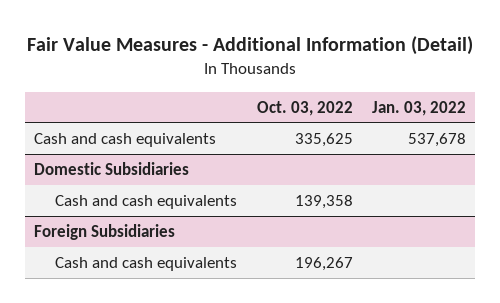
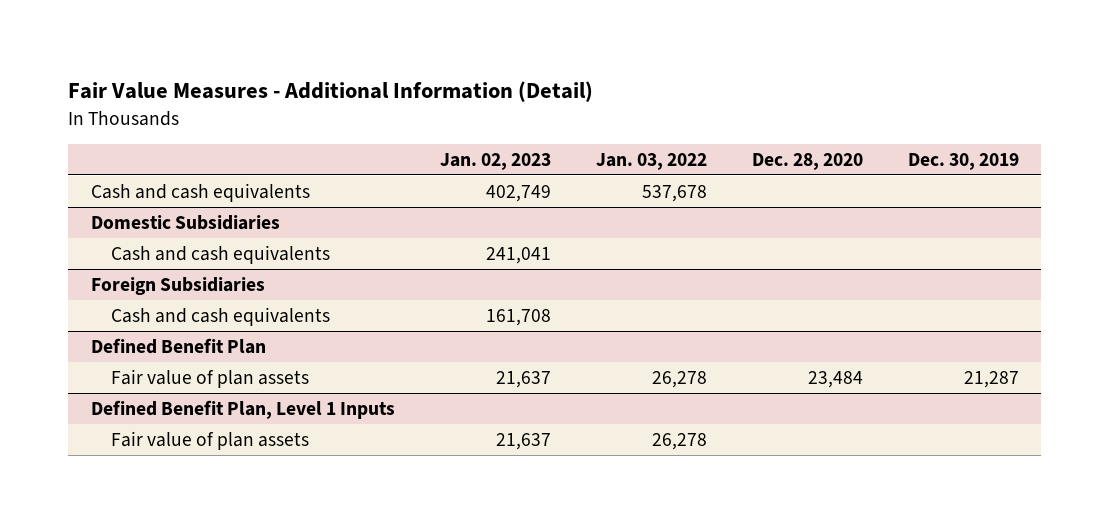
[256,100,353,116] Oct. 03, 2022 -> none
none -> [439,152,551,170] Jan. 02, 2023
none -> [751,152,863,170] Dec. 28, 2020
none -> [907,152,1019,170] Dec. 30, 2019
none -> [90,337,266,354] Defined Benefit Plan
none -> [110,368,309,388] Fair value of plan assets
none -> [90,399,395,419] Defined Benefit Plan, Level 1 Inputs
none -> [110,430,309,450] Fair value of plan assets

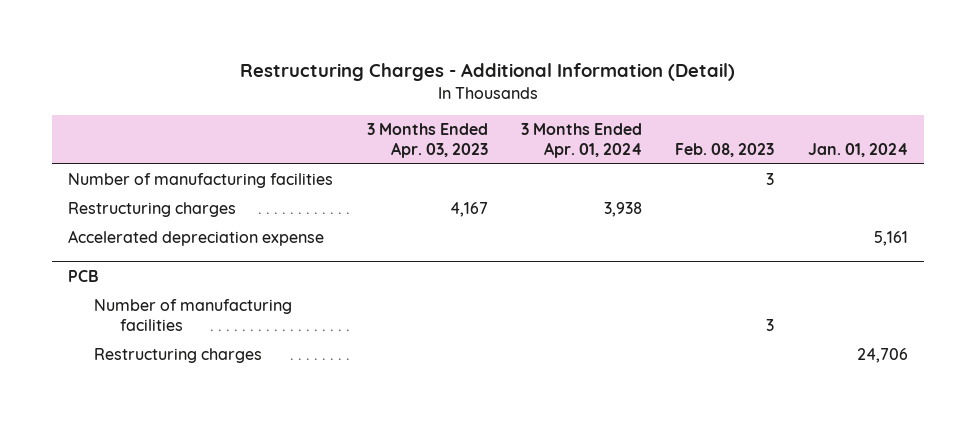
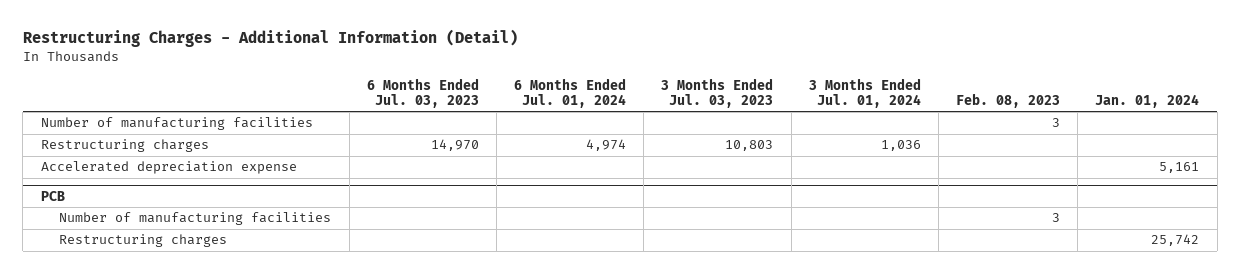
[366,123,488,159] 3 Months Ended Apr. 03, 2023 -> none
[521,123,643,159] 3 Months Ended Apr. 01, 2024 -> none
none -> [366,77,479,109] 6 Months Ended Jul. 03, 2023
none -> [514,77,627,109] 6 Months Ended Jul. 01, 2024
none -> [661,77,774,109] 3 Months Ended Jul. 03, 2023
none -> [808,77,921,109] 3 Months Ended Jul. 01, 2024
[856,348,908,364] 24,706 -> [1151,234,1200,247] 25,742

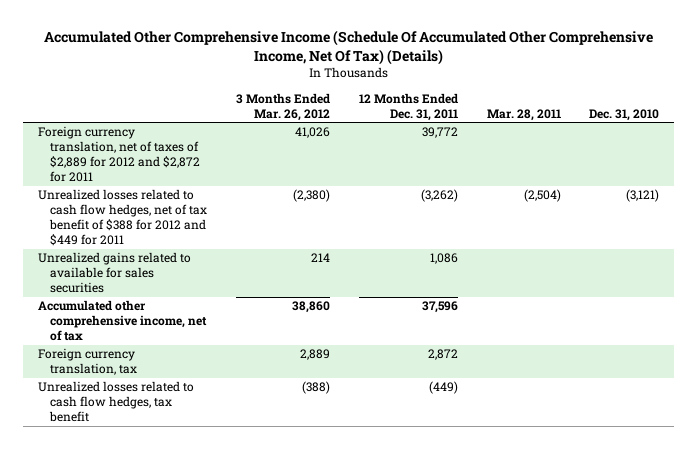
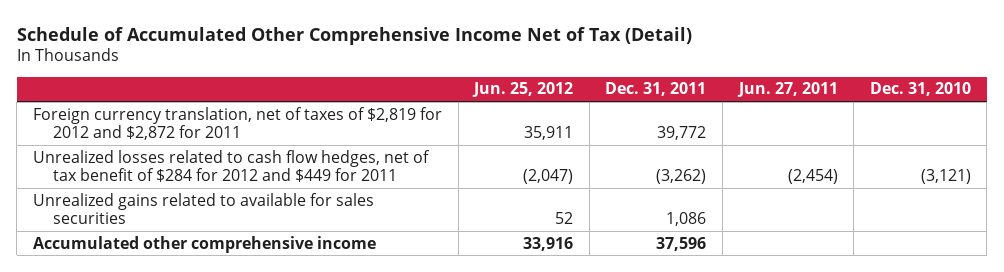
[43,30,653,65] Accumulated Other Comprehensive Income (Schedule Of Accumulated Other Comprehensive Income, Net Of Tax) (Details) -> [16,26,692,45] Schedule of Accumulated Other Comprehensive Income Net of Tax (Detail)
[236,92,331,121] 3 Months Ended Mar. 26, 2012 -> none
[358,92,458,121] 12 Months Ended Dec. 31, 2011 -> none
[486,108,561,121] Mar. 28, 2011 -> none
none -> [472,82,574,98] Jun. 25, 2012
none -> [605,82,707,97] Dec. 31, 2011
none -> [736,82,838,98] Jun. 27, 2011
[37,126,201,183] Foreign currency translation, net of taxes of $2,889 for 2012 and $2,872 for 2011 -> [32,106,442,141] Foreign currency translation, net of taxes of $2,819 for 2012 and $2,872 for 2011
[37,189,208,247] Unrealized losses related to cash flow hedges, net of tax benefit of $388 for 2012 and $449 for 2011 -> [32,149,430,183] Unrealized losses related to cash flow hedges, net of tax benefit of $284 for 2012 and $449 for 2011
[37,348,138,376] Foreign currency translation, tax -> none
[37,381,194,423] Unrealized losses related to cash flow hedges, tax benefit -> none
[37,300,208,342] Accumulated other comprehensive income, net of tax -> [32,235,376,253] Accumulated other comprehensive income

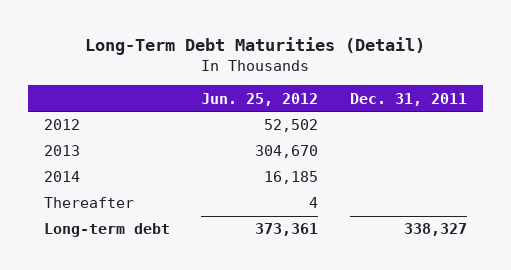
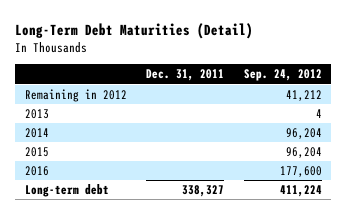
[201,92,319,106] Jun. 25, 2012 -> none
none -> [243,69,322,82] Sep. 24, 2012
[43,119,80,131] 2012 -> [24,89,127,103] Remaining in 2012
[43,197,134,209] Thereafter -> none
none -> [24,147,49,158] 2015
none -> [24,166,49,177] 2016

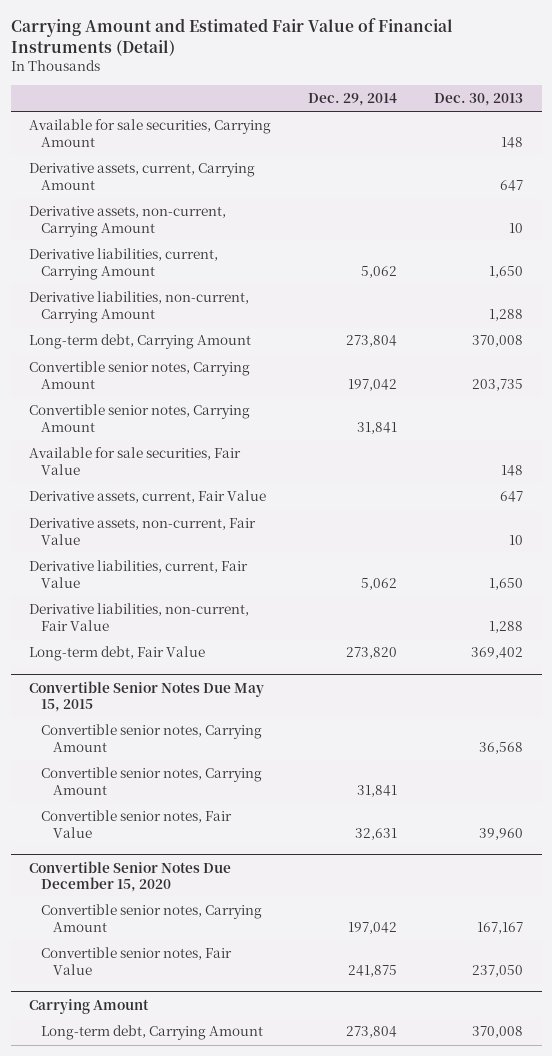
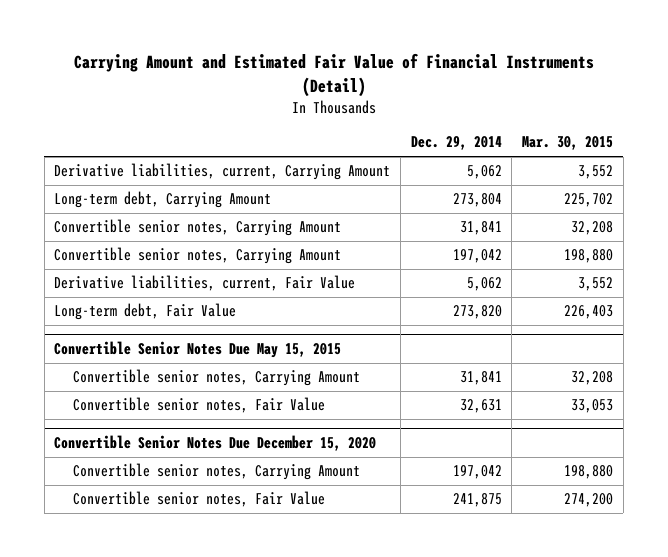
[434,92,524,106] Dec. 30, 2013 -> none
none -> [522,136,614,151] Mar. 30, 2015
[29,119,272,147] Available for sale securities, Carrying Amount -> none
[29,163,256,190] Derivative assets, current, Carrying Amount -> none
[29,206,227,237] Derivative assets, non-current, Carrying Amount -> none
[29,291,250,323] Derivative liabilities, non-current, Carrying Amount -> none
[29,447,242,475] Available for sale securities, Fair Value -> none
[29,490,267,504] Derivative assets, current, Fair Value -> none
[29,518,257,545] Derivative assets, non-current, Fair Value -> none
[29,361,251,389] Convertible senior notes, Carrying Amount -> [54,247,342,265] Convertible senior notes, Carrying Amount
[29,603,250,631] Derivative liabilities, non-current, Fair Value -> none
[41,724,263,752] Convertible senior notes, Carrying Amount -> none
[29,998,150,1014] Carrying Amount -> none
[41,1025,264,1041] Long-term debt, Carrying Amount -> none

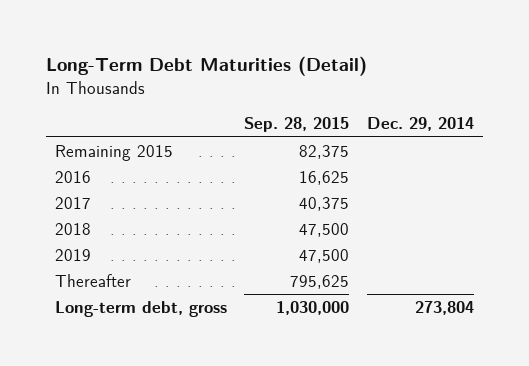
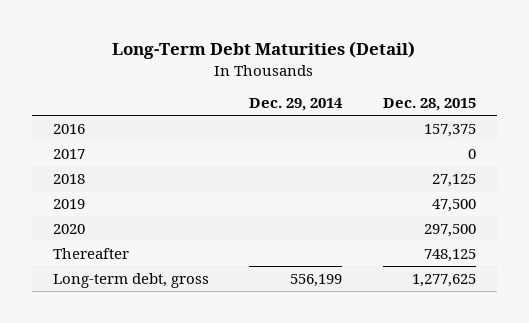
[244,117,350,133] Sep. 28, 2015 -> none
none -> [383,98,477,112] Dec. 28, 2015
[54,144,173,161] Remaining 2015 -> none
none -> [52,223,85,234] 2020
[415,300,475,315] 273,804 -> [290,273,343,287] 556,199

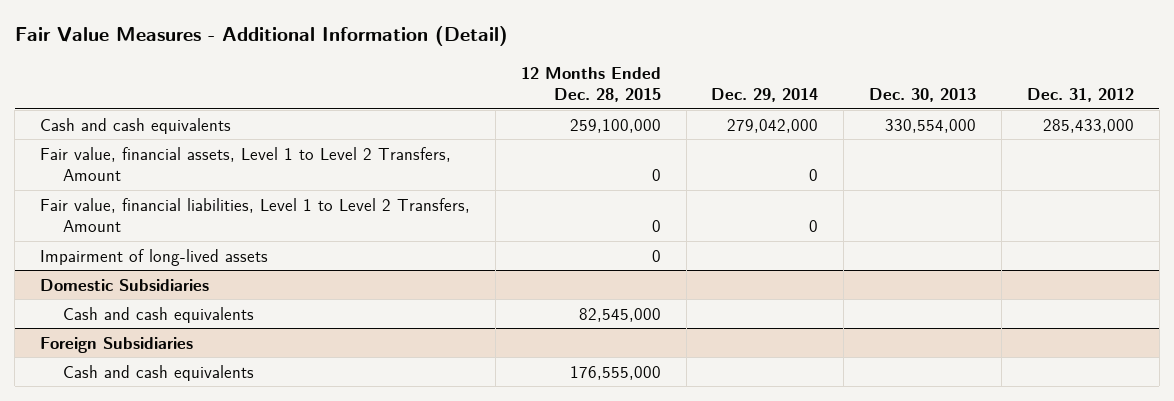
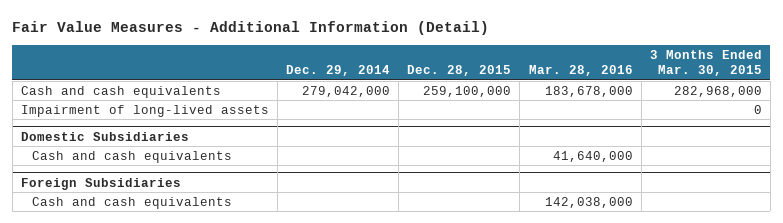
[520,66,661,102] 12 Months Ended Dec. 28, 2015 -> none
[869,87,977,102] Dec. 30, 2013 -> none
[1026,87,1134,102] Dec. 31, 2012 -> none
none -> [407,65,512,77] Dec. 28, 2015
none -> [528,65,633,77] Mar. 28, 2016
none -> [649,49,762,77] 3 Months Ended Mar. 30, 2015
[40,146,452,181] Fair value, financial assets, Level 1 to Level 2 Transfers, Amount -> none
[40,197,471,232] Fair value, financial liabilities, Level 1 to Level 2 Transfers, Amount -> none

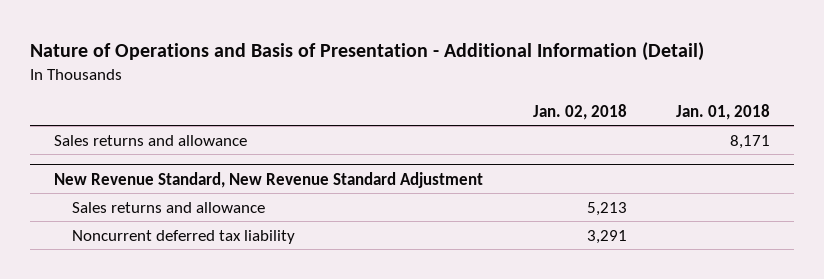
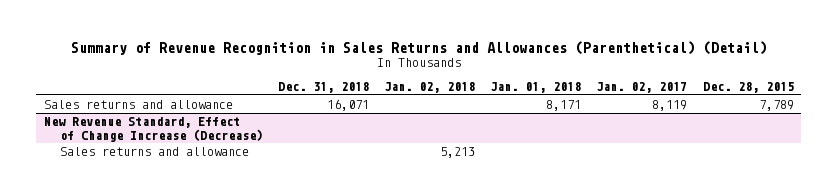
[29,41,704,61] Nature of Operations and Basis of Presentation - Additional Information (Detail) -> [70,40,767,55] Summary of Revenue Recognition in Sales Returns and Allowances (Parenthetical) (Detail)
none -> [277,82,369,94] Dec. 31, 2018
none -> [596,82,688,94] Jan. 02, 2017
none -> [702,82,794,94] Dec. 28, 2015
[54,171,484,188] New Revenue Standard, New Revenue Standard Adjustment -> [44,117,263,142] New Revenue Standard, Effect of Change Increase (Decrease)
[72,229,296,244] Noncurrent deferred tax liability -> none

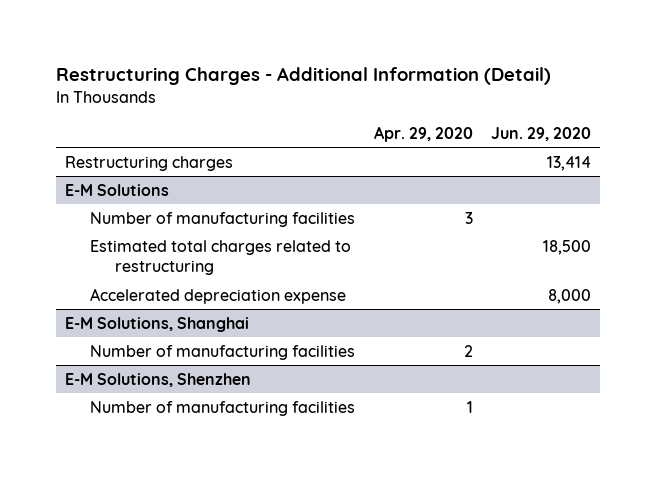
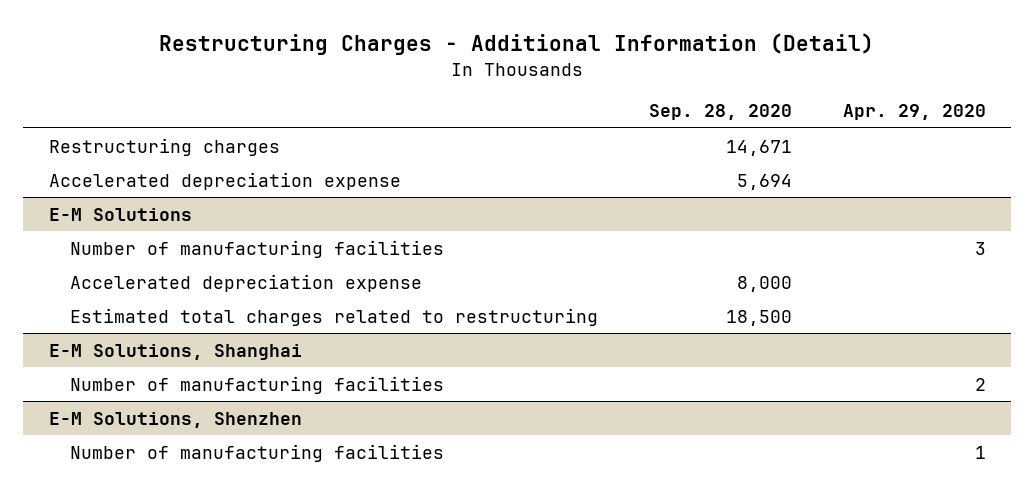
[491,127,592,142] Jun. 29, 2020 -> none
none -> [648,104,792,121] Sep. 28, 2020
none -> [48,171,401,190] Accelerated depreciation expense
[90,239,352,276] Estimated total charges related to restructuring -> [69,307,598,326] Estimated total charges related to restructuring

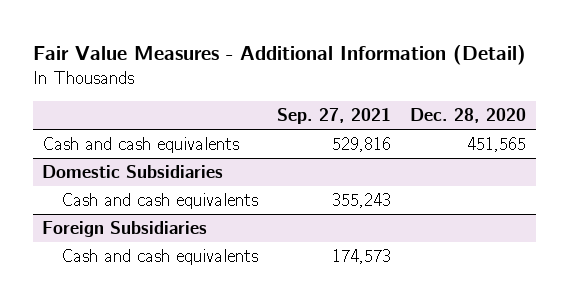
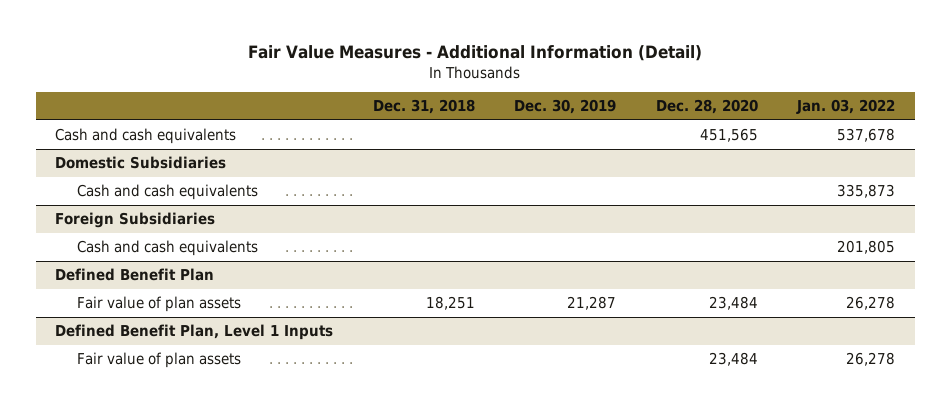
[277,108,392,125] Sep. 27, 2021 -> none
none -> [372,99,475,115] Dec. 31, 2018
none -> [514,99,617,115] Dec. 30, 2019
none -> [796,99,896,115] Jan. 03, 2022
none -> [55,268,215,282] Defined Benefit Plan
none -> [76,296,241,313] Fair value of plan assets
none -> [55,324,334,341] Defined Benefit Plan, Level 1 Inputs
none -> [76,352,241,369] Fair value of plan assets

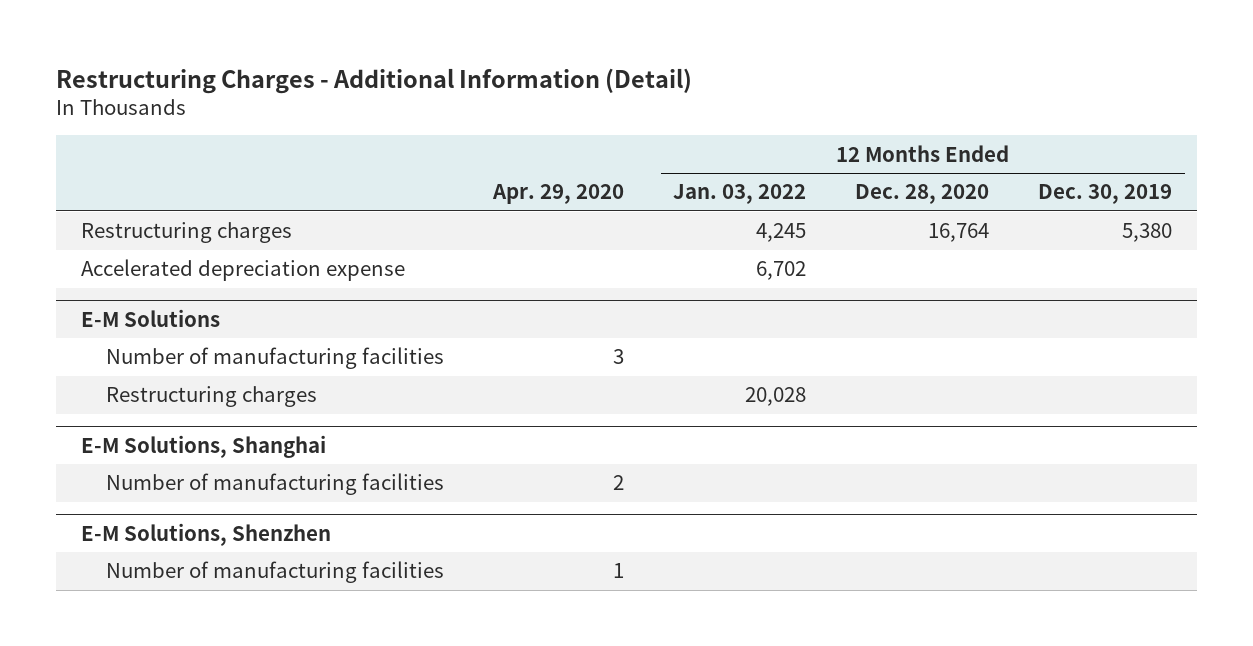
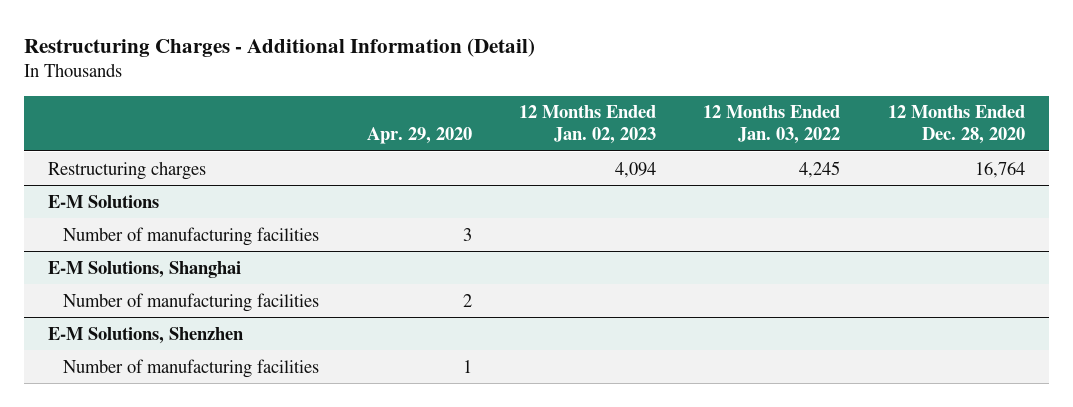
[1038,184,1173,205] Dec. 30, 2019 -> none
none -> [518,105,656,145] 12 Months Ended Jan. 02, 2023
[80,259,405,282] Accelerated depreciation expense -> none
[106,386,318,408] Restructuring charges -> none

